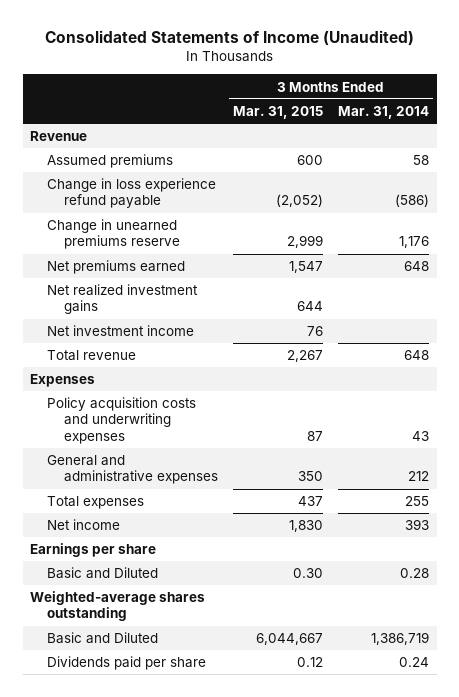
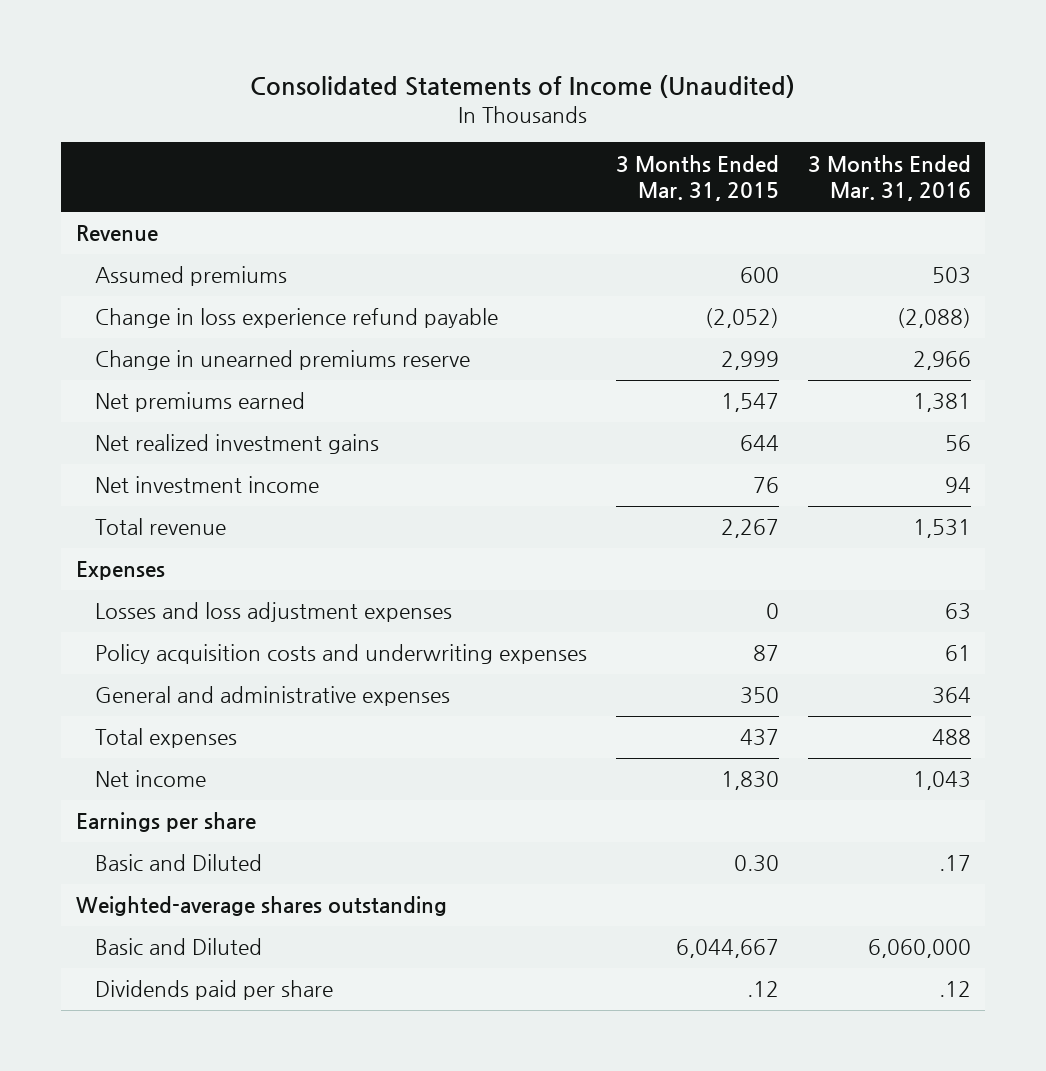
[338,106,430,120] Mar. 31, 2014 -> none
none -> [807,154,971,202] 3 Months Ended Mar. 31, 2016
none -> [95,602,453,623] Losses and loss adjustment expenses
[296,657,323,668] 0.12 -> [746,981,779,998] .12

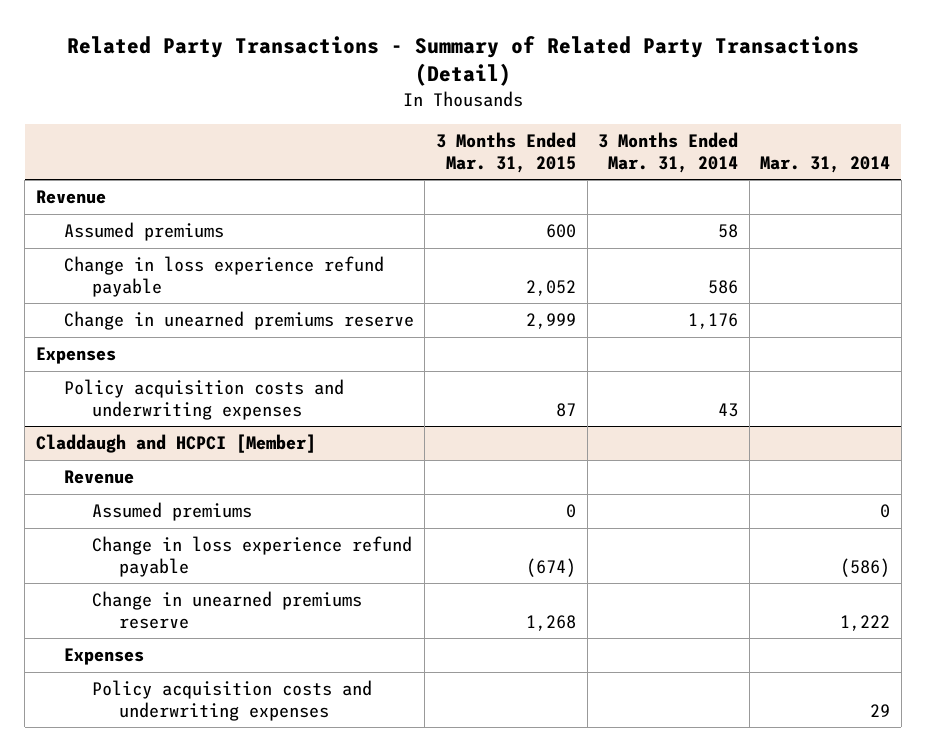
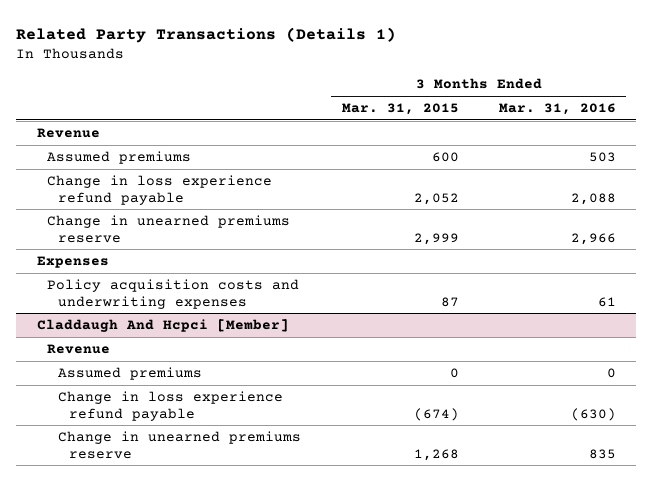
[67,36,860,87] Related Party Transactions - Summary of Related Party Transactions (Detail) -> [16,26,397,43] Related Party Transactions (Details 1)
[598,132,739,173] 3 Months Ended Mar. 31, 2014 -> none
[760,155,891,173] Mar. 31, 2014 -> none
none -> [499,103,617,116] Mar. 31, 2016
[36,434,317,454] Claddaugh and HCPCI [Member] -> [36,318,289,332] Claddaugh And Hcpci [Member]
[63,648,144,666] Expenses -> none
[91,680,372,721] Policy acquisition costs and underwriting expenses -> none

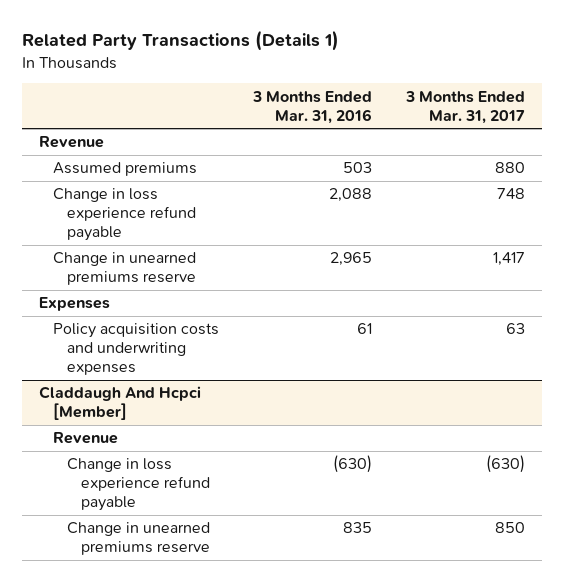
[341,103,459,116] Mar. 31, 2015 -> none
none -> [404,90,525,124] 3 Months Ended Mar. 31, 2017
[571,232,617,245] 2,966 -> [329,252,372,267] 2,965
[58,366,203,380] Assumed premiums -> none

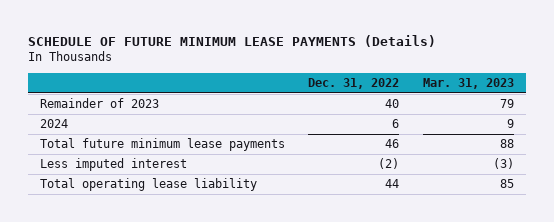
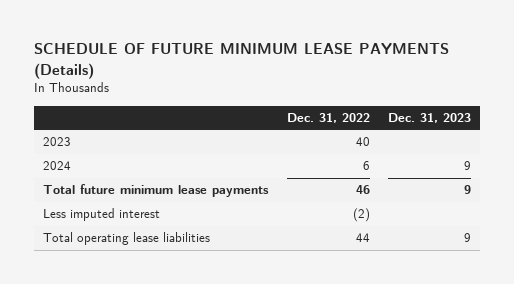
[422,77,514,89] Mar. 31, 2023 -> none
none -> [388,112,472,123] Dec. 31, 2023
[39,98,159,109] Remainder of 2023 -> none
none -> [43,137,72,147] 2023
[39,178,257,192] Total operating lease liability -> [43,232,211,246] Total operating lease liabilities

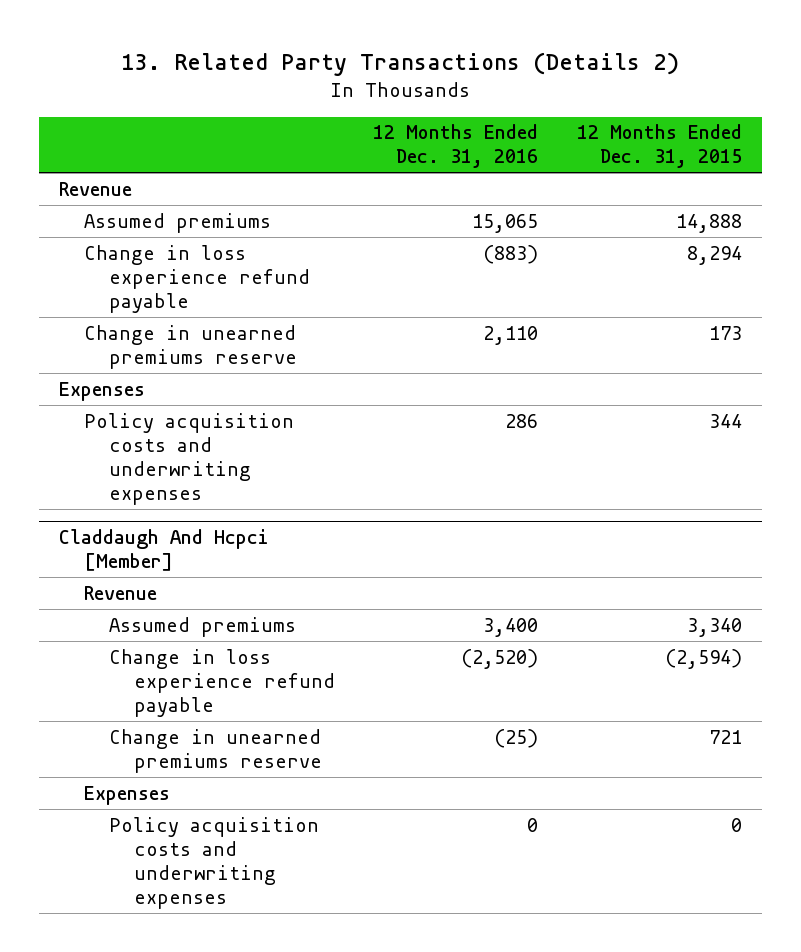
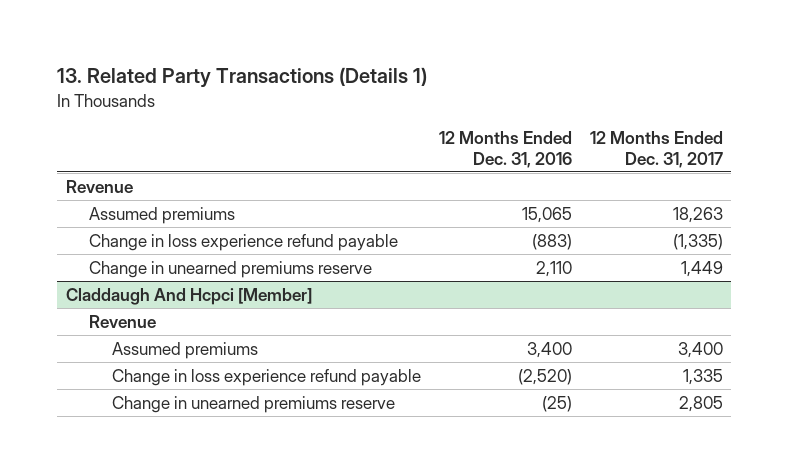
[121,52,680,77] 13. Related Party Transactions (Details 2) -> [56,67,427,89] 13. Related Party Transactions (Details 1)
[577,124,743,169] 12 Months Ended Dec. 31, 2015 -> none
none -> [589,130,723,168] 12 Months Ended Dec. 31, 2017
[58,381,145,401] Expenses -> none
[83,412,294,506] Policy acquisition costs and underwriting expenses -> none
[83,785,170,805] Expenses -> none
[108,816,319,910] Policy acquisition costs and underwriting expenses -> none

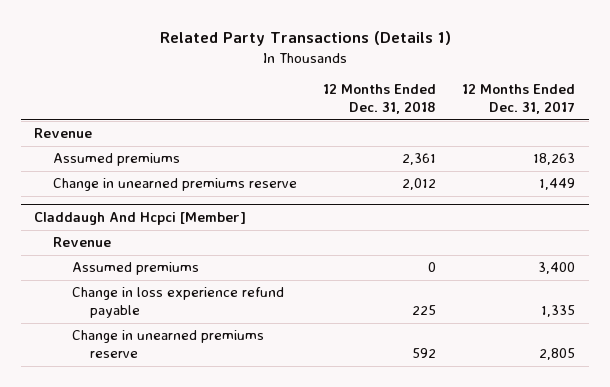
[56,67,427,89] 13. Related Party Transactions (Details 1) -> [159,31,451,47] Related Party Transactions (Details 1)
[438,130,572,168] 12 Months Ended Dec. 31, 2016 -> none
none -> [323,84,437,114] 12 Months Ended Dec. 31, 2018
[88,233,398,251] Change in loss experience refund payable -> none

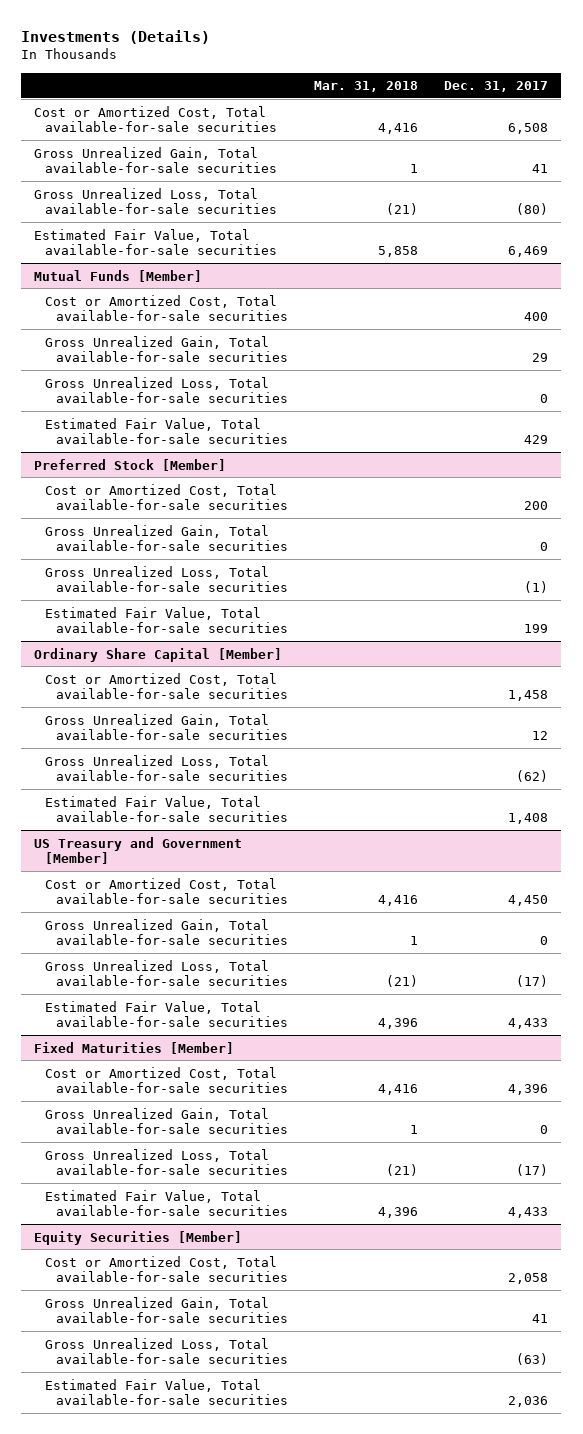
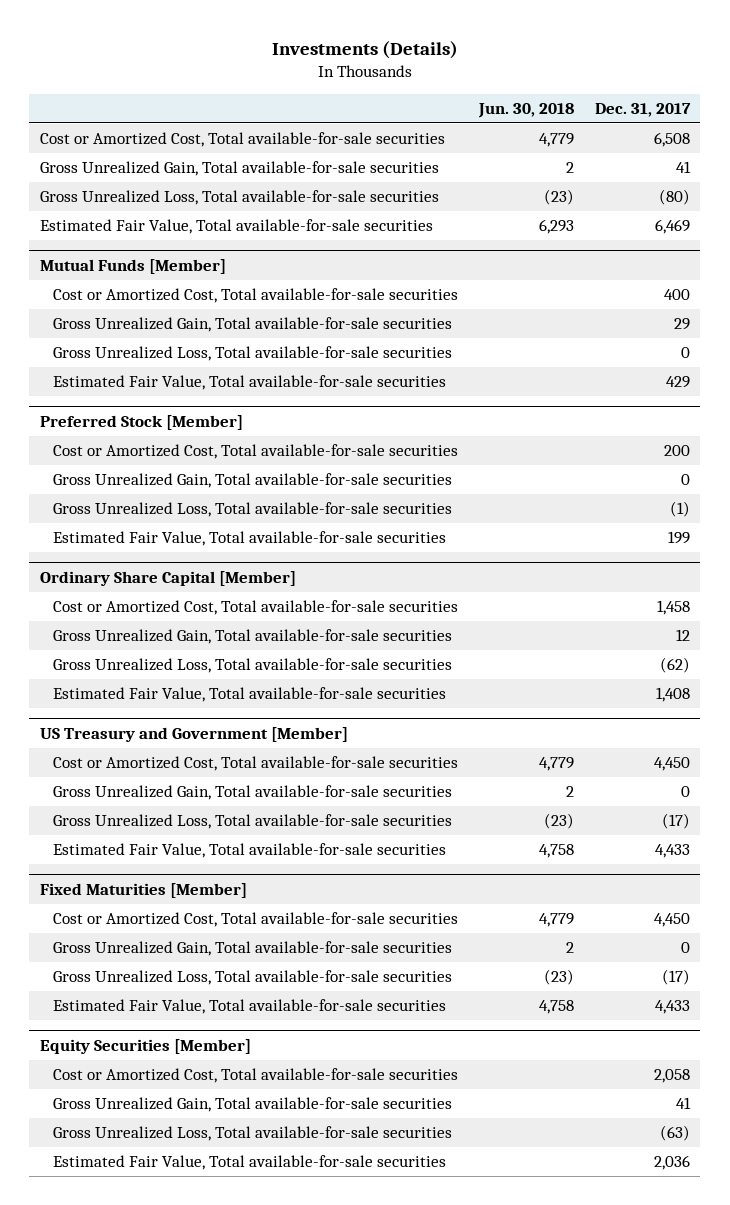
[314,81,419,93] Mar. 31, 2018 -> none
none -> [477,102,574,118] Jun. 30, 2018
[508,1083,549,1095] 4,396 -> [653,913,690,928] 4,450

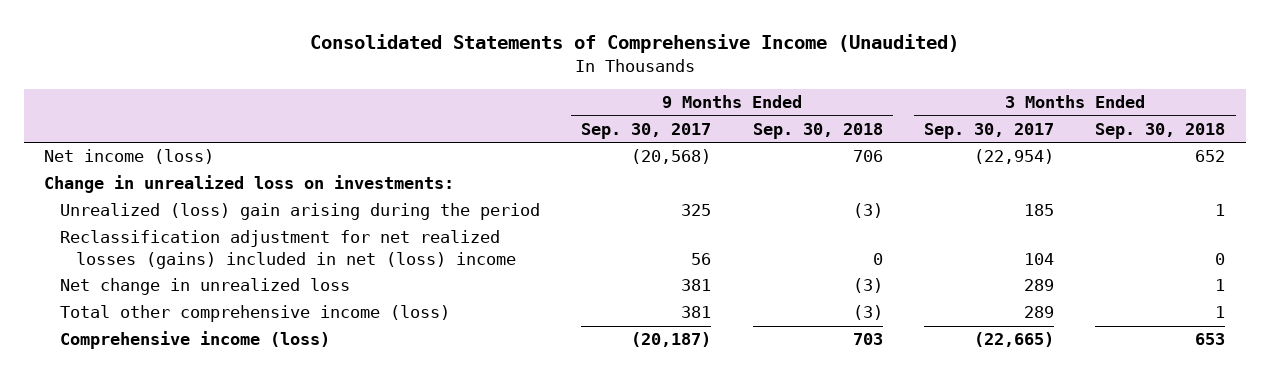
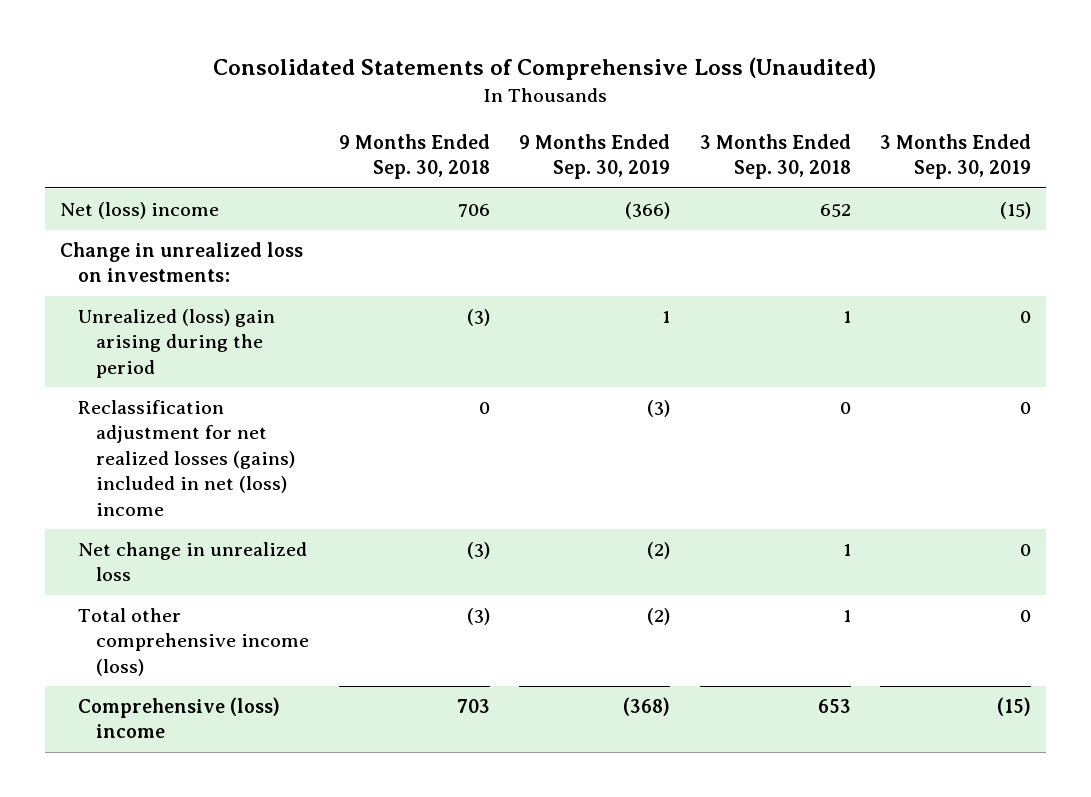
[309,34,959,54] Consolidated Statements of Comprehensive Income (Unaudited) -> [213,57,877,81] Consolidated Statements of Comprehensive Loss (Unaudited)
[581,122,712,139] Sep. 30, 2017 -> none
[923,122,1054,139] Sep. 30, 2017 -> none
none -> [519,133,671,180] 9 Months Ended Sep. 30, 2019
none -> [879,133,1031,180] 3 Months Ended Sep. 30, 2019
[44,149,215,165] Net income (loss) -> [59,202,219,220] Net (loss) income
[60,331,331,350] Comprehensive income (loss) -> [77,697,280,739] Comprehensive (loss) income

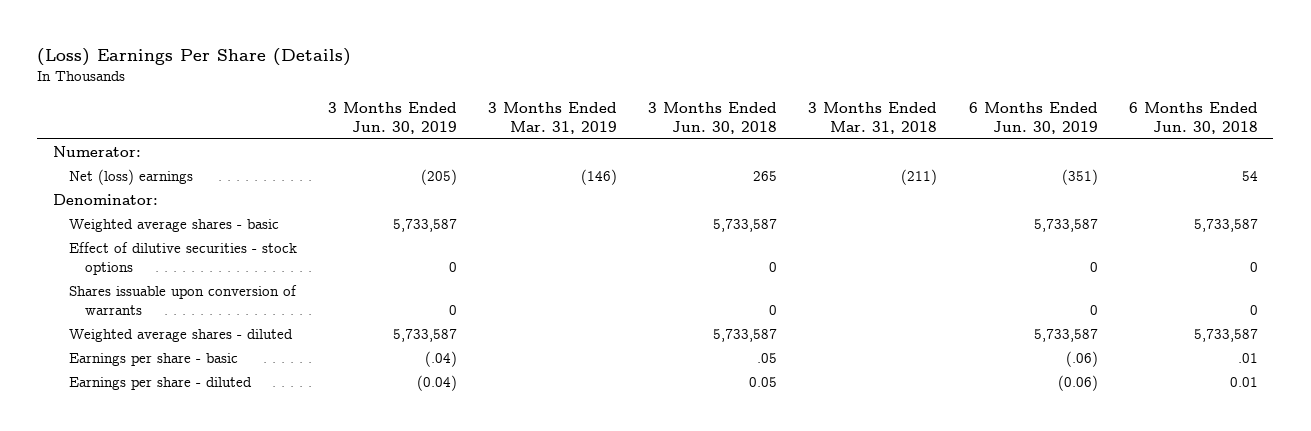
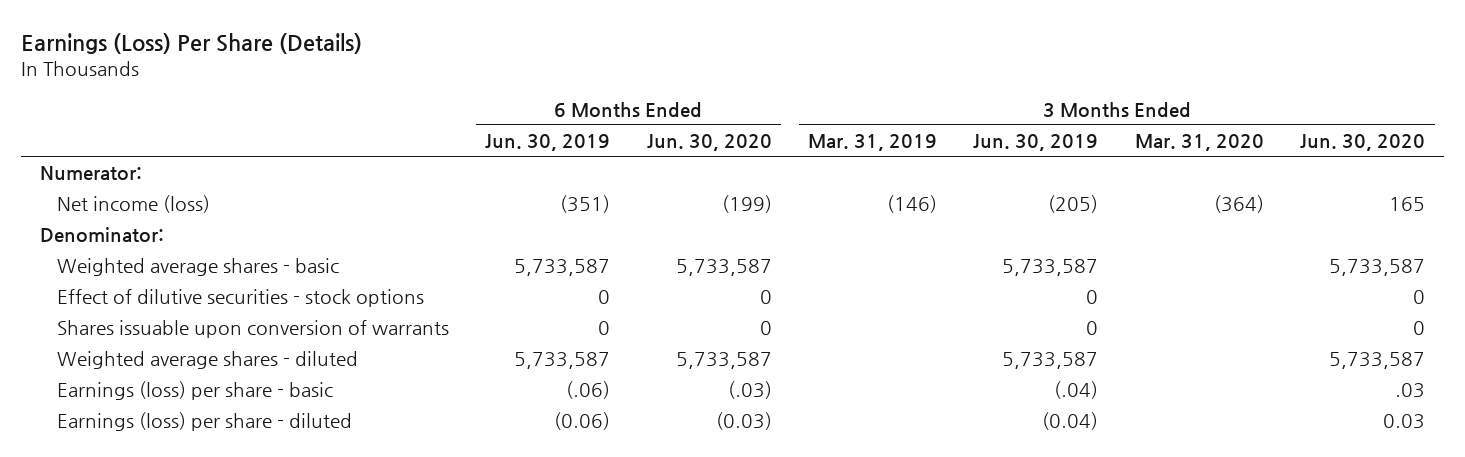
[37,47,352,66] (Loss) Earnings Per Share (Details) -> [21,33,363,55] Earnings (Loss) Per Share (Details)
[648,102,778,135] 3 Months Ended Jun. 30, 2018 -> none
[808,102,938,135] 3 Months Ended Mar. 31, 2018 -> none
[1128,102,1258,135] 6 Months Ended Jun. 30, 2018 -> none
none -> [646,134,772,152] Jun. 30, 2020
none -> [1134,134,1264,152] Mar. 31, 2020
none -> [1300,134,1426,152] Jun. 30, 2020
[68,169,193,186] Net (loss) earnings -> [56,195,210,214] Net income (loss)
[68,353,238,367] Earnings per share - basic -> [56,381,333,401] Earnings (loss) per share - basic
[68,377,252,391] Earnings per share - diluted -> [56,412,352,432] Earnings (loss) per share - diluted

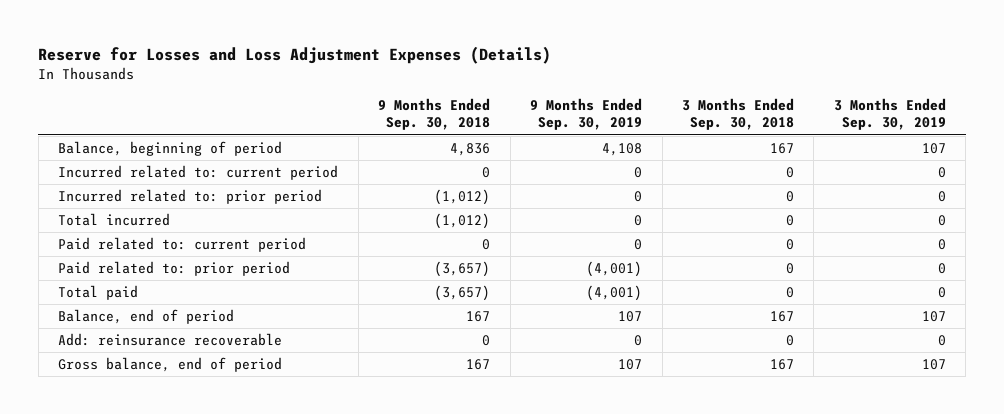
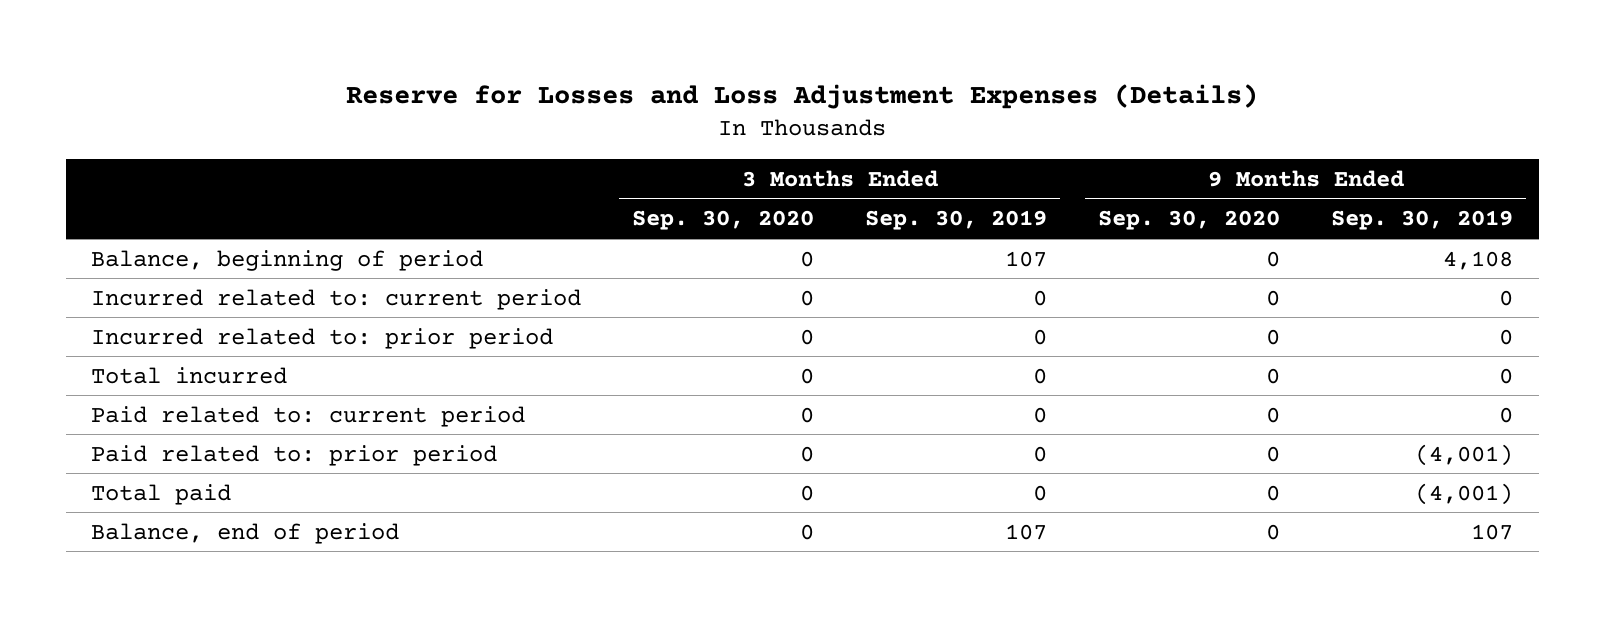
[378,97,491,131] 9 Months Ended Sep. 30, 2018 -> none
[682,97,795,131] 3 Months Ended Sep. 30, 2018 -> none
none -> [632,210,815,231] Sep. 30, 2020
none -> [1098,210,1281,231] Sep. 30, 2020
[58,333,283,347] Add: reinsurance recoverable -> none
[58,357,283,373] Gross balance, end of period -> none

